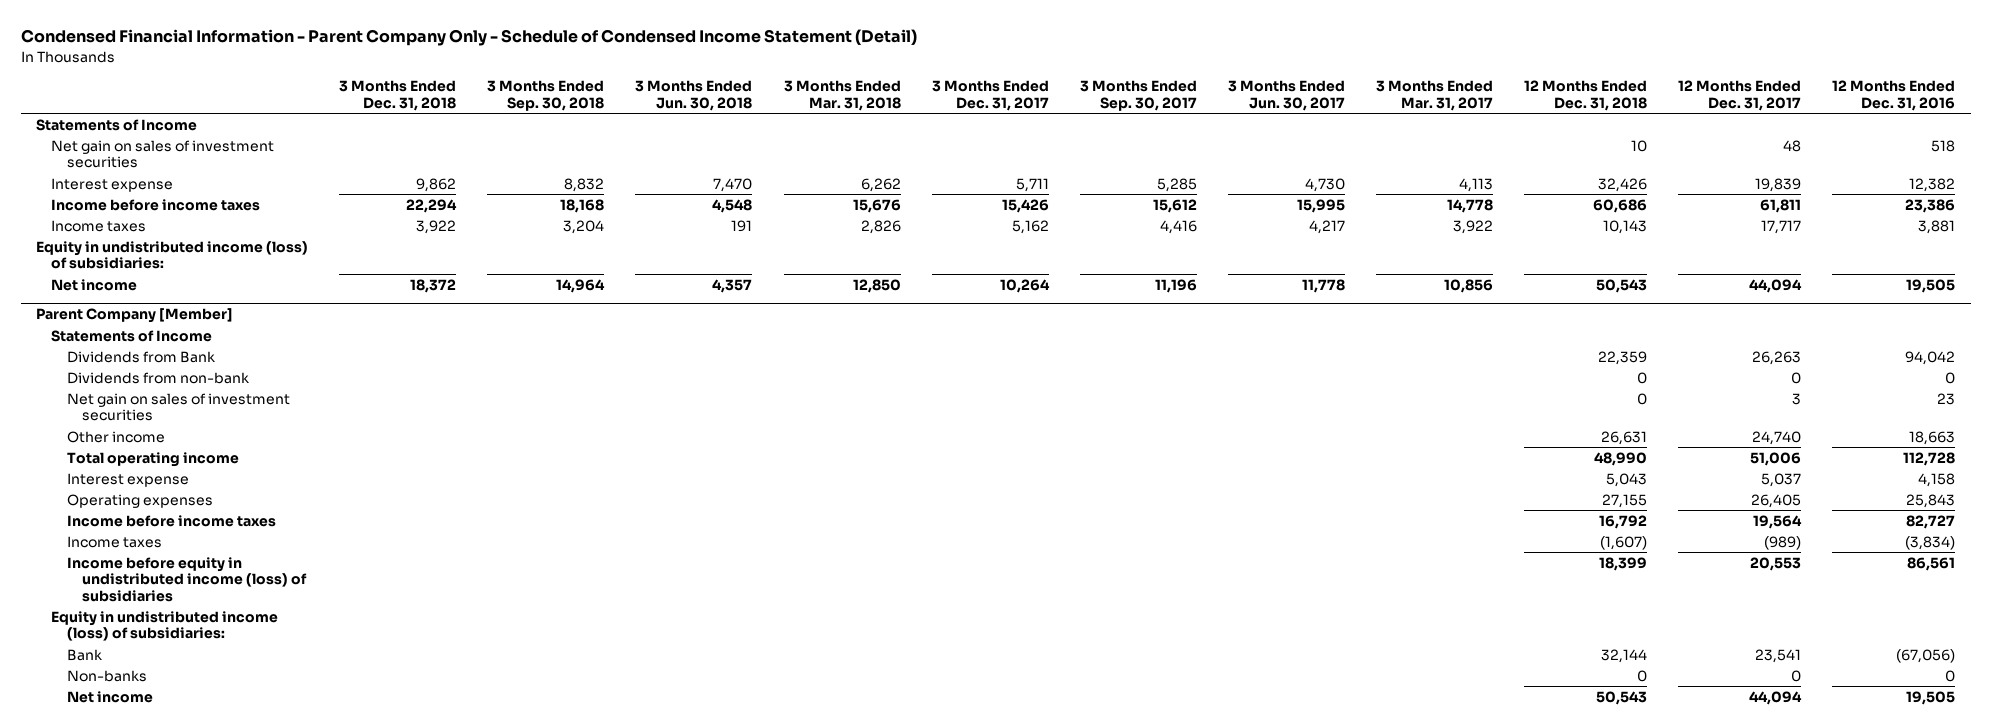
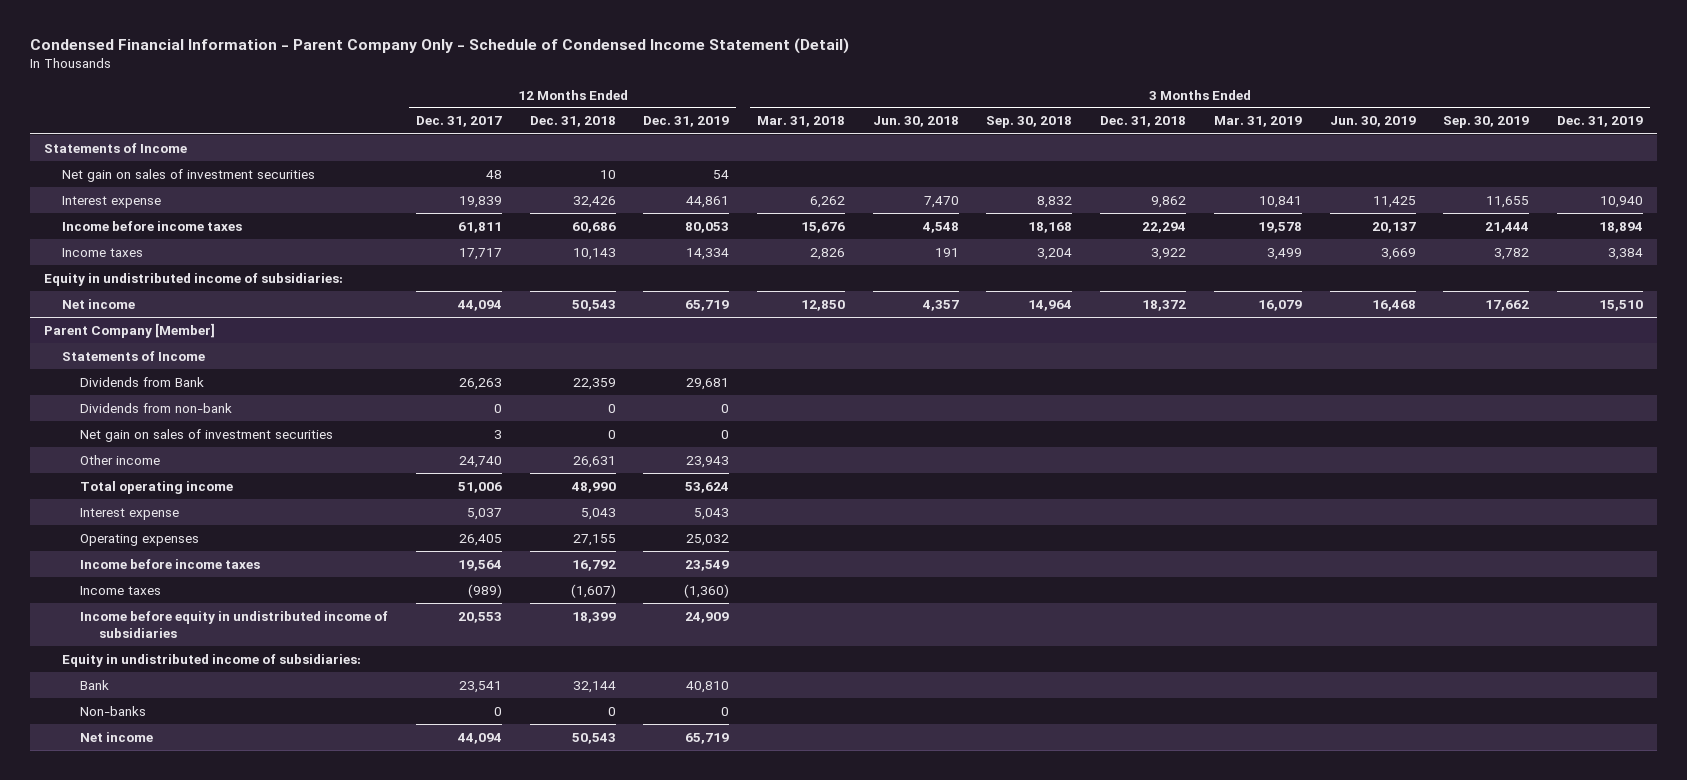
[931,80,1049,111] 3 Months Ended Dec. 31, 2017 -> none
[1079,80,1197,111] 3 Months Ended Sep. 30, 2017 -> none
[1227,80,1345,111] 3 Months Ended Jun. 30, 2017 -> none
[1375,80,1493,111] 3 Months Ended Mar. 31, 2017 -> none
[1832,80,1956,111] 12 Months Ended Dec. 31, 2016 -> none
none -> [643,116,730,128] Dec. 31, 2019
none -> [1213,116,1302,128] Mar. 31, 2019
none -> [1329,116,1416,128] Jun. 30, 2019
none -> [1443,116,1530,129] Sep. 30, 2019
none -> [1556,116,1643,128] Dec. 31, 2019
[36,240,309,270] Equity in undistributed income (loss) of subsidiaries: -> [43,272,343,286] Equity in undistributed income of subsidiaries:
[66,556,308,602] Income before equity in undistributed income (loss) of subsidiaries -> [80,610,389,638] Income before equity in undistributed income of subsidiaries
[51,610,279,642] Equity in undistributed income (loss) of subsidiaries: -> [61,653,361,667] Equity in undistributed income of subsidiaries:

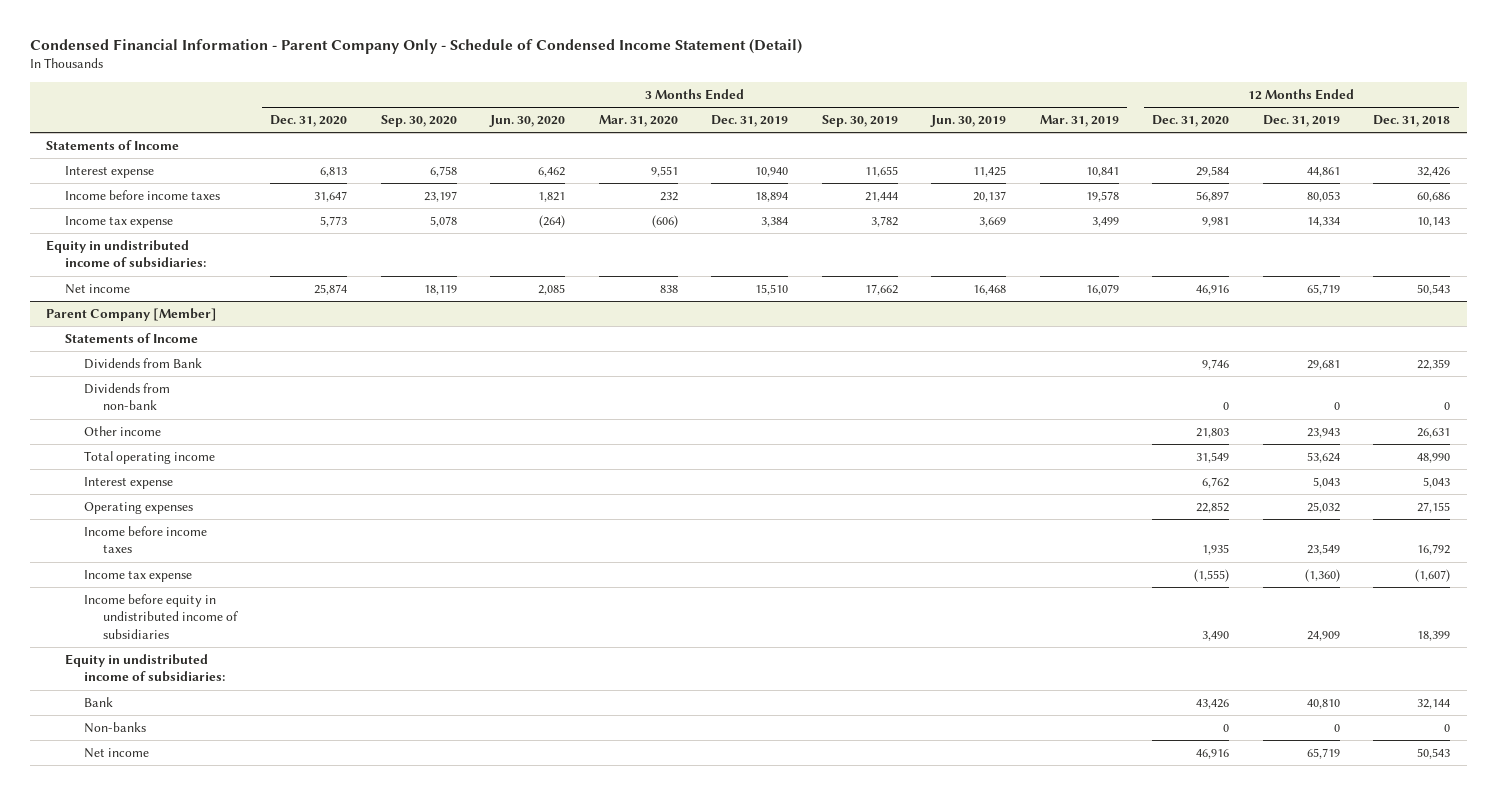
[415,116,502,128] Dec. 31, 2017 -> none
[757,116,846,128] Mar. 31, 2018 -> none
[872,116,959,128] Jun. 30, 2018 -> none
[986,116,1073,129] Sep. 30, 2018 -> none
[1100,116,1187,128] Dec. 31, 2018 -> none
none -> [270,115,348,128] Dec. 31, 2020
none -> [380,115,457,128] Sep. 30, 2020
none -> [489,115,566,128] Jun. 30, 2020
none -> [598,115,678,128] Mar. 31, 2020
none -> [1152,115,1230,128] Dec. 31, 2020
[61,168,315,182] Net gain on sales of investment securities -> none
[61,247,143,257] Income taxes -> [65,216,174,229] Income tax expense
[80,428,334,442] Net gain on sales of investment securities -> none
[80,585,162,595] Income taxes -> [84,570,193,583] Income tax expense

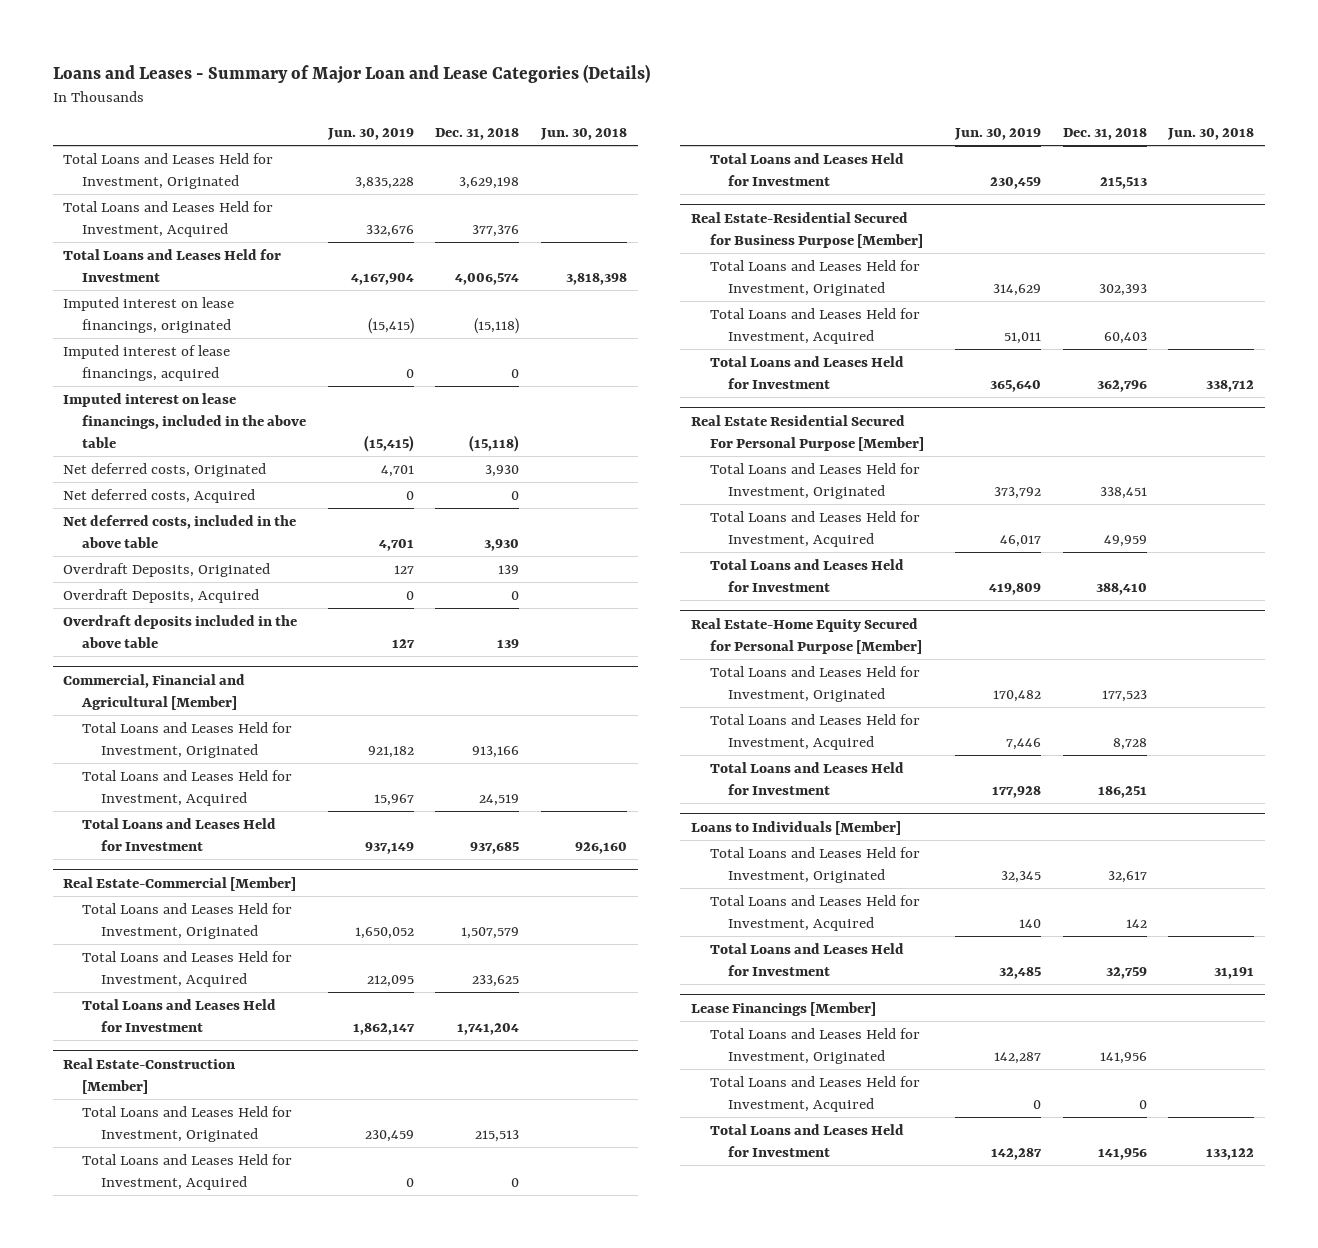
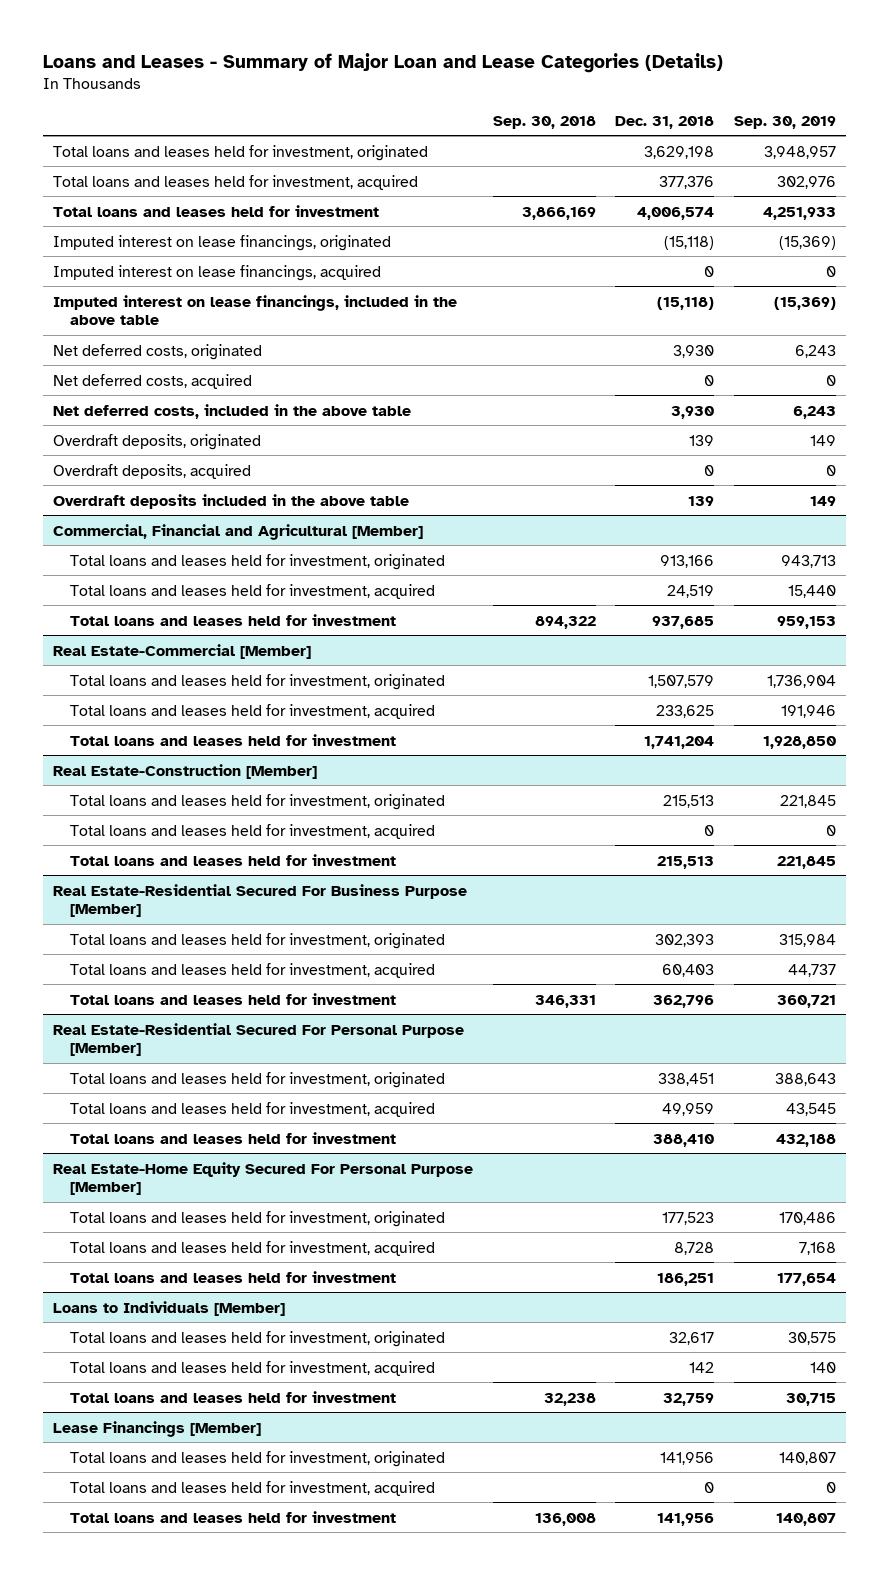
[326,127,414,140] Jun. 30, 2019 -> none
[539,127,627,140] Jun. 30, 2018 -> none
none -> [492,115,596,129] Sep. 30, 2018
none -> [733,115,836,129] Sep. 30, 2019
[63,152,274,189] Total Loans and Leases Held for Investment, Originated -> [52,144,428,161] Total loans and leases held for investment, originated
[63,200,274,237] Total Loans and Leases Held for Investment, Acquired -> [52,174,418,190] Total loans and leases held for investment, acquired
[63,248,282,282] Total Loans and Leases Held for Investment -> [52,204,379,217] Total loans and leases held for investment
[63,344,231,381] Imputed interest of lease financings, acquired -> [52,264,381,281] Imputed interest on lease financings, acquired
[63,462,267,477] Net deferred costs, Originated -> [52,343,262,360] Net deferred costs, originated
[63,488,256,503] Net deferred costs, Acquired -> [52,373,252,389] Net deferred costs, acquired
[63,562,271,577] Overdraft Deposits, Originated -> [52,433,261,450] Overdraft deposits, originated
[63,588,260,603] Overdraft Deposits, Acquired -> [52,463,251,479] Overdraft deposits, acquired
[82,721,293,758] Total Loans and Leases Held for Investment, Originated -> [70,553,446,570] Total loans and leases held for investment, originated
[82,769,293,806] Total Loans and Leases Held for Investment, Acquired -> [70,583,436,599] Total loans and leases held for investment, acquired
[82,817,277,851] Total Loans and Leases Held for Investment -> [70,613,397,626] Total loans and leases held for investment
[82,902,293,939] Total Loans and Leases Held for Investment, Originated -> [70,673,446,690] Total loans and leases held for investment, originated
[82,950,293,987] Total Loans and Leases Held for Investment, Acquired -> [70,703,436,719] Total loans and leases held for investment, acquired
[82,998,277,1032] Total Loans and Leases Held for Investment -> [70,733,397,746] Total loans and leases held for investment
[82,1105,293,1142] Total Loans and Leases Held for Investment, Originated -> [70,793,446,810] Total loans and leases held for investment, originated
[82,1153,293,1190] Total Loans and Leases Held for Investment, Acquired -> [70,823,436,839] Total loans and leases held for investment, acquired
[709,152,904,186] Total Loans and Leases Held for Investment -> [70,853,397,866] Total loans and leases held for investment
[690,211,923,248] Real Estate-Residential Secured for Business Purpose [Member] -> [52,883,467,918] Real Estate-Residential Secured For Business Purpose [Member]
[709,259,920,296] Total Loans and Leases Held for Investment, Originated -> [70,932,446,949] Total loans and leases held for investment, originated
[709,307,920,344] Total Loans and Leases Held for Investment, Acquired -> [70,962,436,978] Total loans and leases held for investment, acquired
[709,355,904,389] Total Loans and Leases Held for Investment -> [70,992,397,1005] Total loans and leases held for investment
[690,414,924,451] Real Estate Residential Secured For Personal Purpose [Member] -> [52,1022,464,1057] Real Estate-Residential Secured For Personal Purpose [Member]
[709,462,920,499] Total Loans and Leases Held for Investment, Originated -> [70,1071,446,1088] Total loans and leases held for investment, originated
[709,510,920,547] Total Loans and Leases Held for Investment, Acquired -> [70,1101,436,1117] Total loans and leases held for investment, acquired
[709,558,904,592] Total Loans and Leases Held for Investment -> [70,1131,397,1144] Total loans and leases held for investment
[690,617,922,654] Real Estate-Home Equity Secured for Personal Purpose [Member] -> [52,1161,473,1196] Real Estate-Home Equity Secured For Personal Purpose [Member]
[709,665,920,702] Total Loans and Leases Held for Investment, Originated -> [70,1210,446,1227] Total loans and leases held for investment, originated
[709,713,920,750] Total Loans and Leases Held for Investment, Acquired -> [70,1240,436,1256] Total loans and leases held for investment, acquired
[709,761,904,795] Total Loans and Leases Held for Investment -> [70,1270,397,1283] Total loans and leases held for investment
[709,846,920,883] Total Loans and Leases Held for Investment, Originated -> [70,1330,446,1347] Total loans and leases held for investment, originated
[709,894,920,931] Total Loans and Leases Held for Investment, Acquired -> [70,1360,436,1376] Total loans and leases held for investment, acquired
[709,942,904,976] Total Loans and Leases Held for Investment -> [70,1390,397,1403] Total loans and leases held for investment
[709,1027,920,1064] Total Loans and Leases Held for Investment, Originated -> [70,1450,446,1467] Total loans and leases held for investment, originated
[709,1075,920,1112] Total Loans and Leases Held for Investment, Acquired -> [70,1480,436,1496] Total loans and leases held for investment, acquired
[709,1123,904,1157] Total Loans and Leases Held for Investment -> [70,1510,397,1523] Total loans and leases held for investment

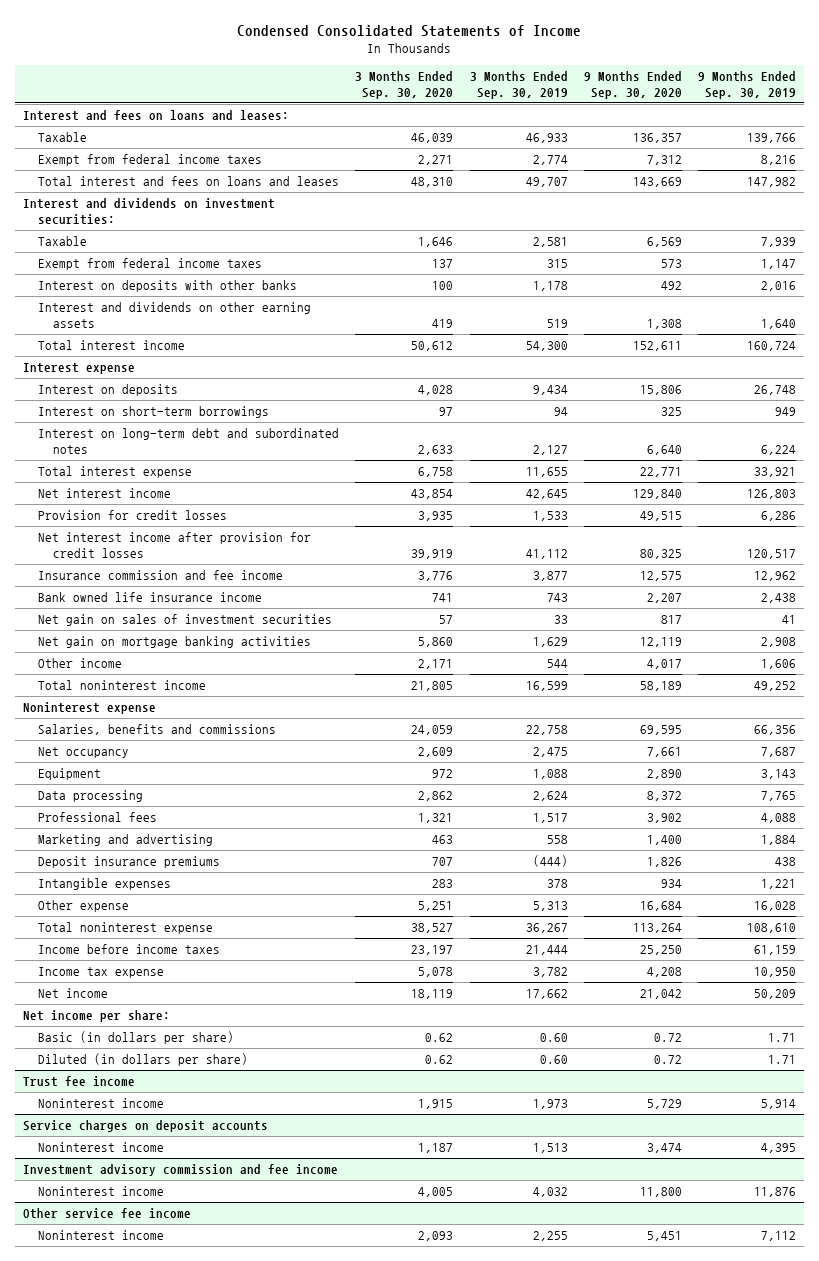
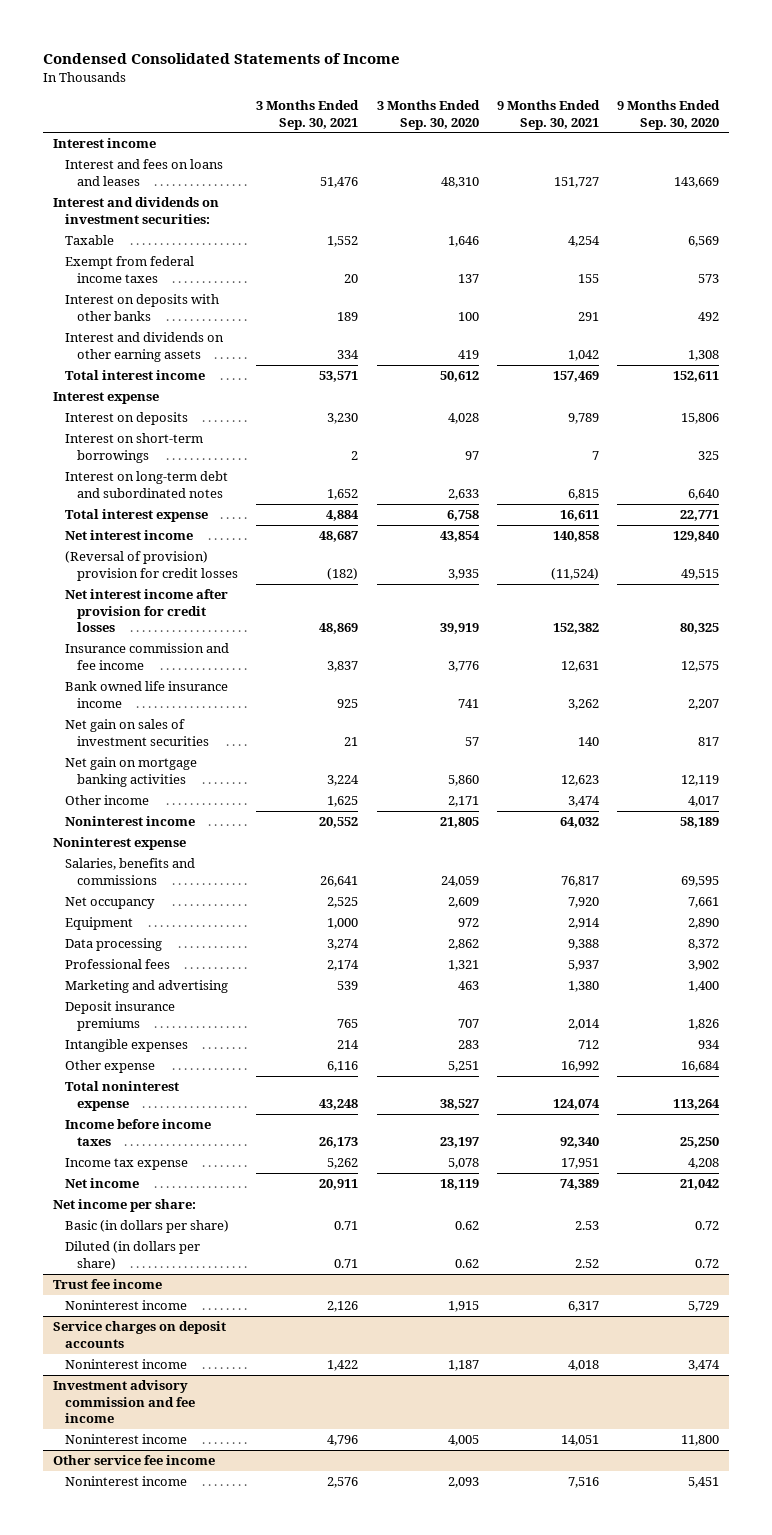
[469,71,568,99] 3 Months Ended Sep. 30, 2019 -> none
[698,71,797,99] 9 Months Ended Sep. 30, 2019 -> none
none -> [256,100,360,130] 3 Months Ended Sep. 30, 2021
none -> [497,100,601,130] 9 Months Ended Sep. 30, 2021
[22,110,289,122] Interest and fees on loans and leases: -> none
[37,132,87,143] Taxable -> none
[37,154,262,167] Exempt from federal income taxes -> none
none -> [52,138,156,149] Interest income
[37,176,339,187] Total interest and fees on loans and leases -> [64,159,223,186] Interest and fees on loans and leases
[37,510,227,521] Provision for credit losses -> [64,551,239,581] (Reversal of provision) provision for credit losses
[37,680,206,691] Total noninterest income -> [64,816,195,827] Noninterest income

